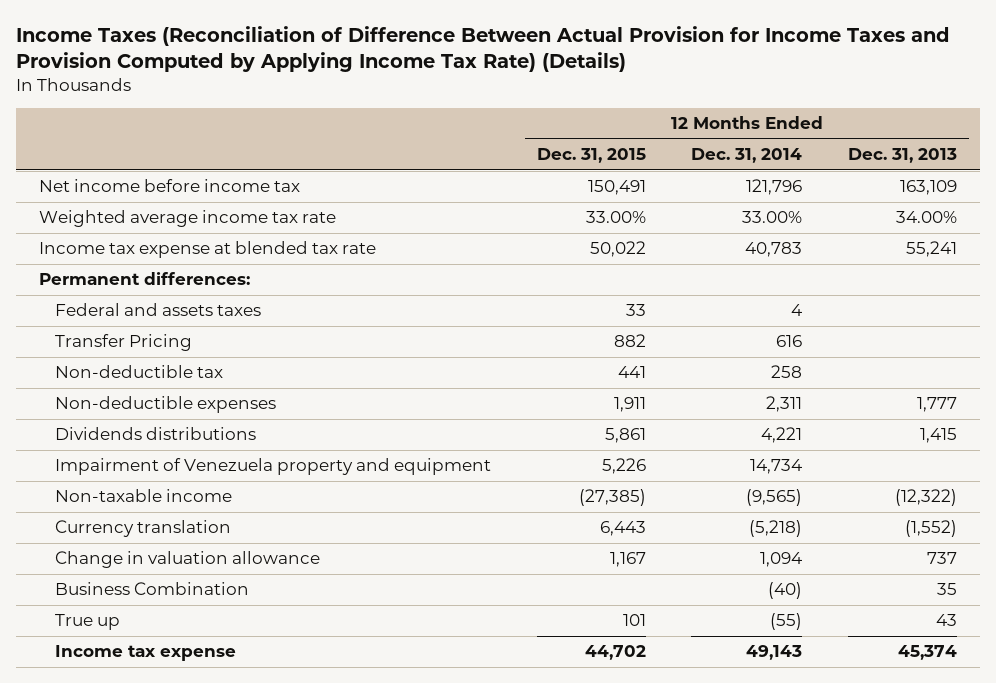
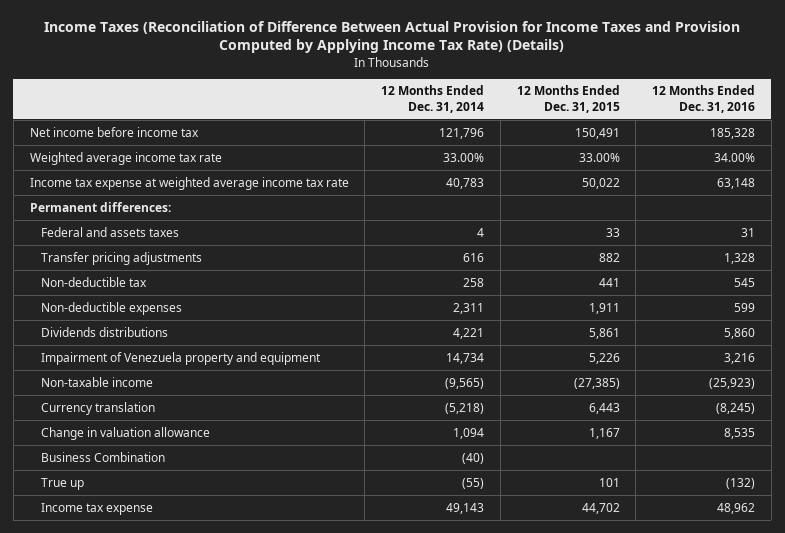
[848,148,958,164] Dec. 31, 2013 -> none
none -> [652,85,756,113] 12 Months Ended Dec. 31, 2016
[38,241,376,259] Income tax expense at blended tax rate -> [29,176,349,190] Income tax expense at weighted average income tax rate
[55,334,193,352] Transfer Pricing -> [41,251,203,265] Transfer pricing adjustments

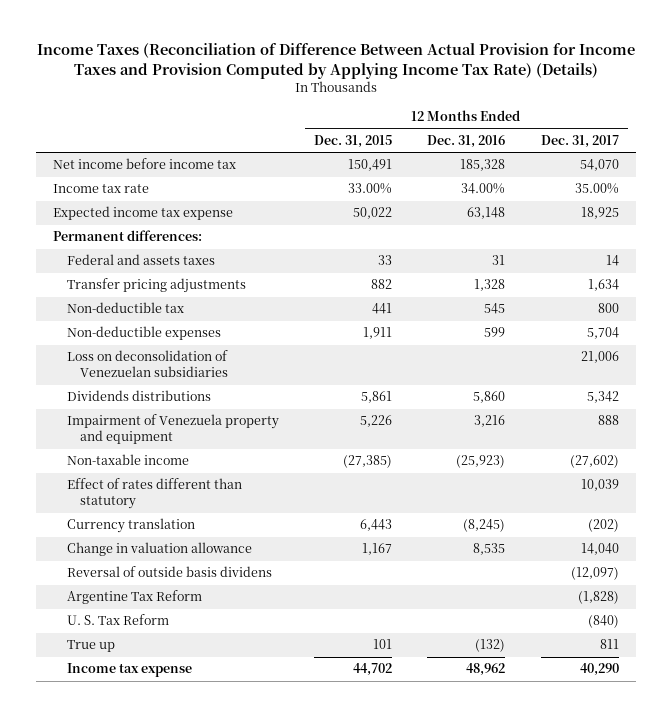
[381,85,485,113] 12 Months Ended Dec. 31, 2014 -> none
none -> [540,135,619,149] Dec. 31, 2017
[29,151,222,165] Weighted average income tax rate -> [53,184,150,194] Income tax rate
[29,176,349,190] Income tax expense at weighted average income tax rate -> [53,206,234,221] Expected income tax expense
none -> [66,350,229,378] Loss on deconsolidation of Venezuelan subsidiaries
none -> [66,478,242,510] Effect of rates different than statutory
[41,451,166,462] Business Combination -> none
none -> [66,566,272,578] Reversal of outside basis dividens
none -> [66,590,202,605] Argentine Tax Reform
none -> [66,614,169,626] U. S. Tax Reform

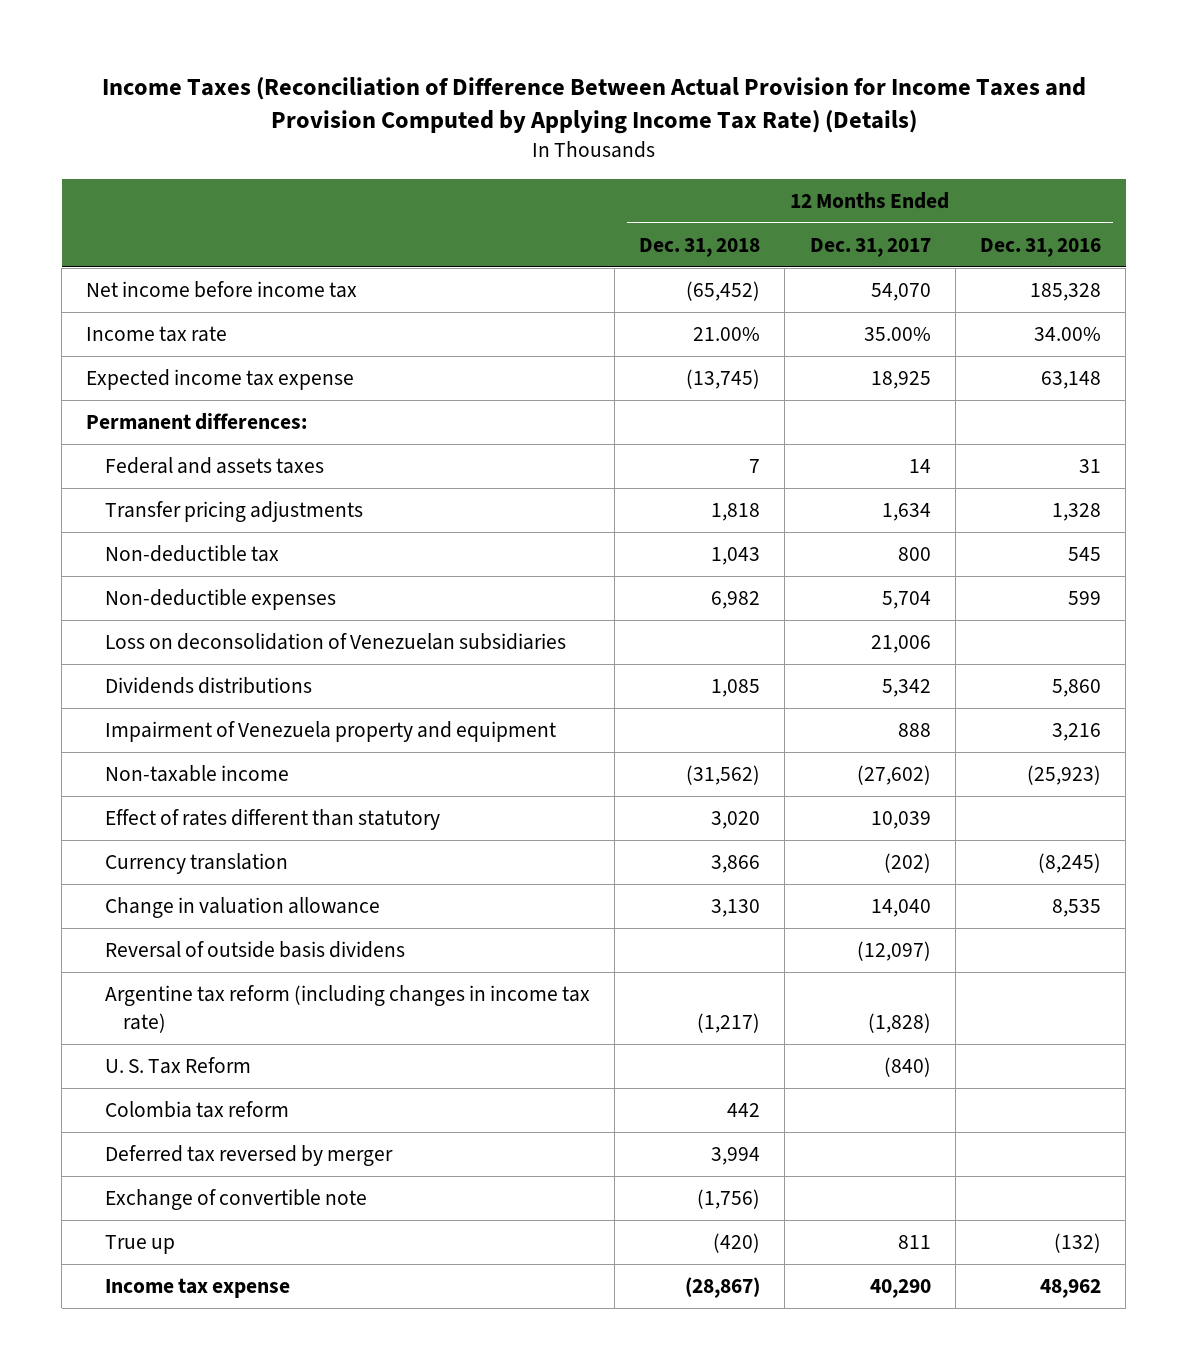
[314,135,393,149] Dec. 31, 2015 -> none
none -> [639,237,761,257] Dec. 31, 2018
[66,590,202,605] Argentine Tax Reform -> [104,985,590,1033] Argentine tax reform (including changes in income tax rate)
none -> [104,1101,289,1119] Colombia tax reform
none -> [104,1145,393,1167] Deferred tax reversed by merger
none -> [104,1189,367,1211] Exchange of convertible note

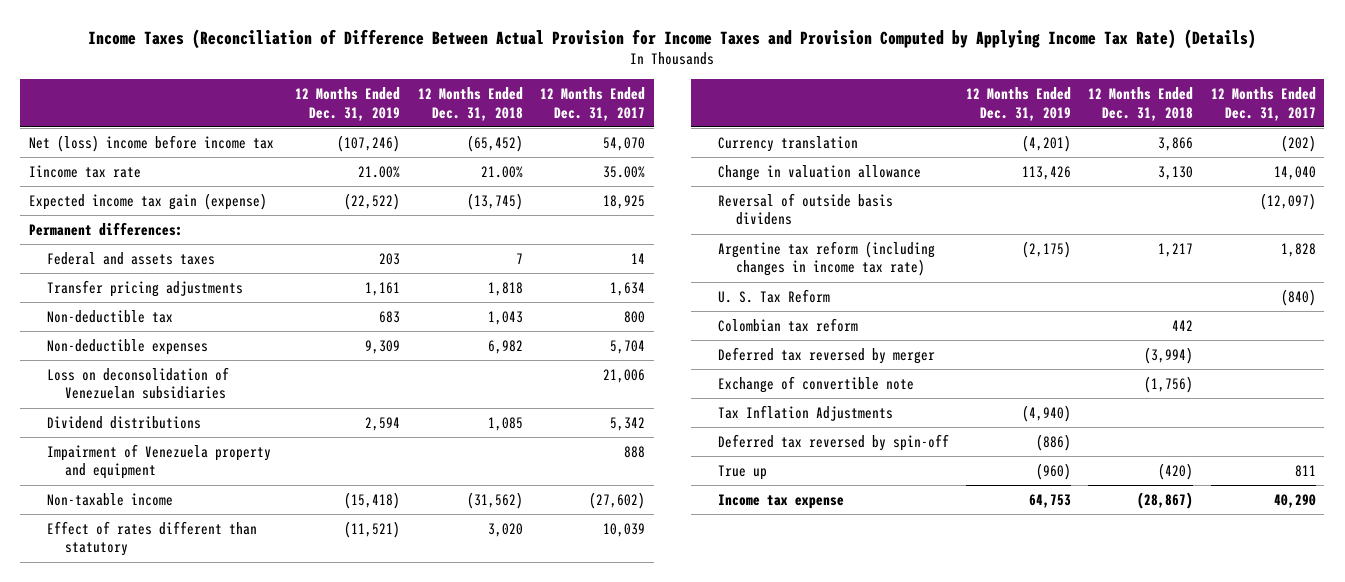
[979,237,1101,257] Dec. 31, 2016 -> none
none -> [295,87,401,121] 12 Months Ended Dec. 31, 2019
[86,281,358,299] Net income before income tax -> [29,134,275,152] Net (loss) income before income tax
[86,326,228,343] Income tax rate -> [29,164,142,178] Iincome tax rate
[86,369,355,391] Expected income tax expense -> [29,192,268,210] Expected income tax gain (expense)
[104,677,312,695] Dividends distributions -> [47,415,202,429] Dividend distributions
[697,1012,761,1033] (1,217) -> [1158,242,1194,257] 1,217
[867,1012,931,1033] (1,828) -> [1280,242,1316,257] 1,828
[104,1101,289,1119] Colombia tax reform -> [717,317,858,332] Colombian tax reform
[711,1147,761,1166] 3,994 -> [1144,346,1194,364] (3,994)
none -> [717,404,893,421] Tax Inflation Adjustments
none -> [717,433,949,451] Deferred tax reversed by spin-off

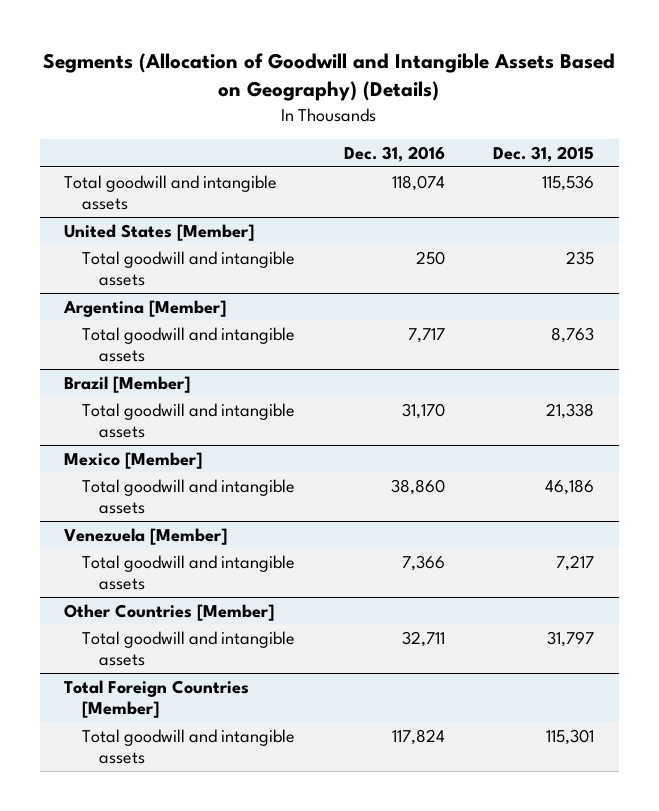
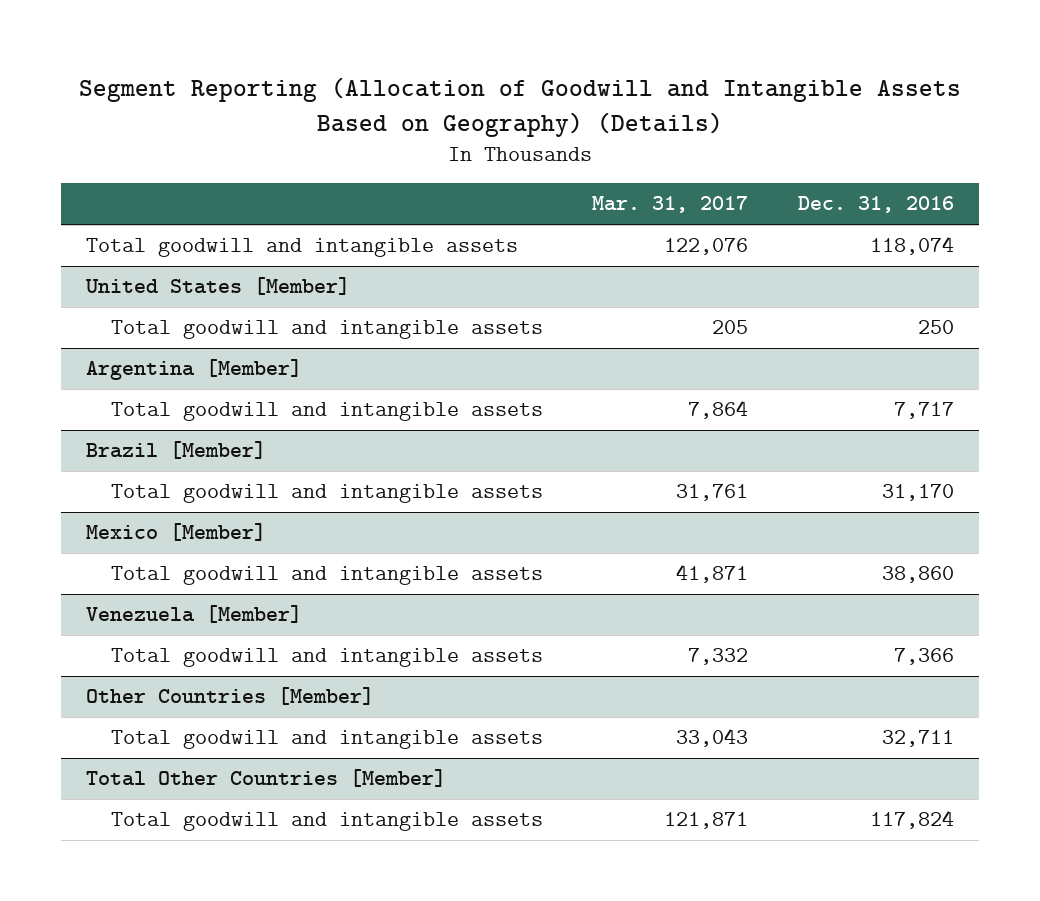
[43,53,616,102] Segments (Allocation of Goodwill and Intangible Assets Based on Geography) (Details) -> [79,76,962,137] Segment Reporting (Allocation of Goodwill and Intangible Assets Based on Geography) (Details)
[493,146,595,163] Dec. 31, 2015 -> none
none -> [592,196,749,214] Mar. 31, 2017
[64,679,250,719] Total Foreign Countries [Member] -> [86,769,447,788] Total Other Countries [Member]

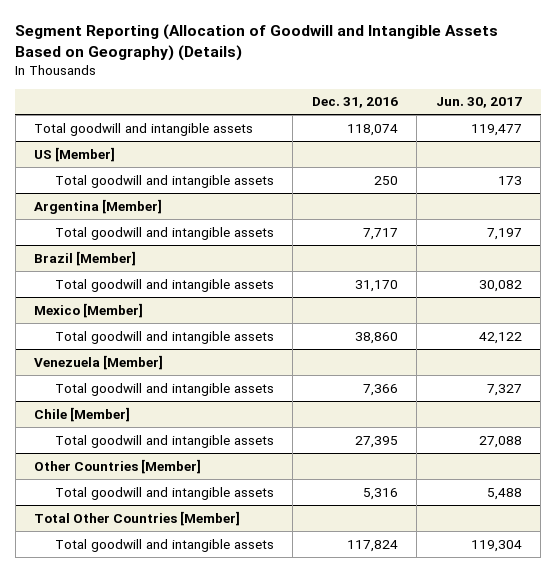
[592,196,749,214] Mar. 31, 2017 -> none
none -> [435,97,522,109] Jun. 30, 2017
[85,277,351,296] United States [Member] -> [34,146,116,162] US [Member]
none -> [34,406,131,422] Chile [Member]
none -> [54,434,274,448] Total goodwill and intangible assets
[882,730,955,748] 32,711 -> [362,487,398,500] 5,316

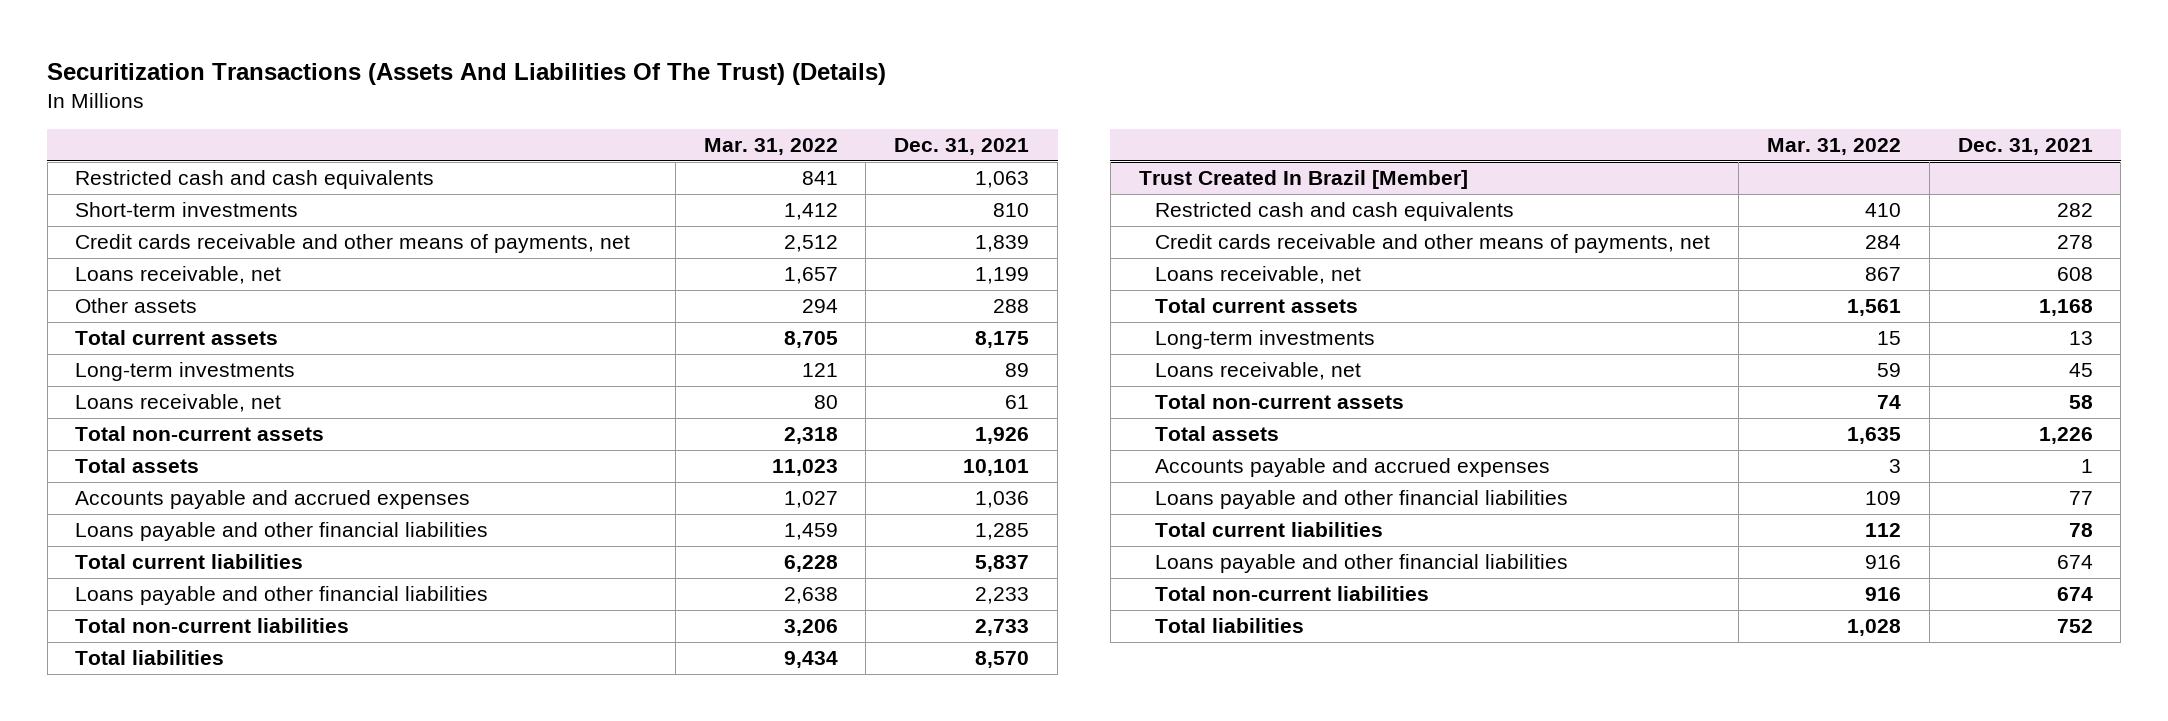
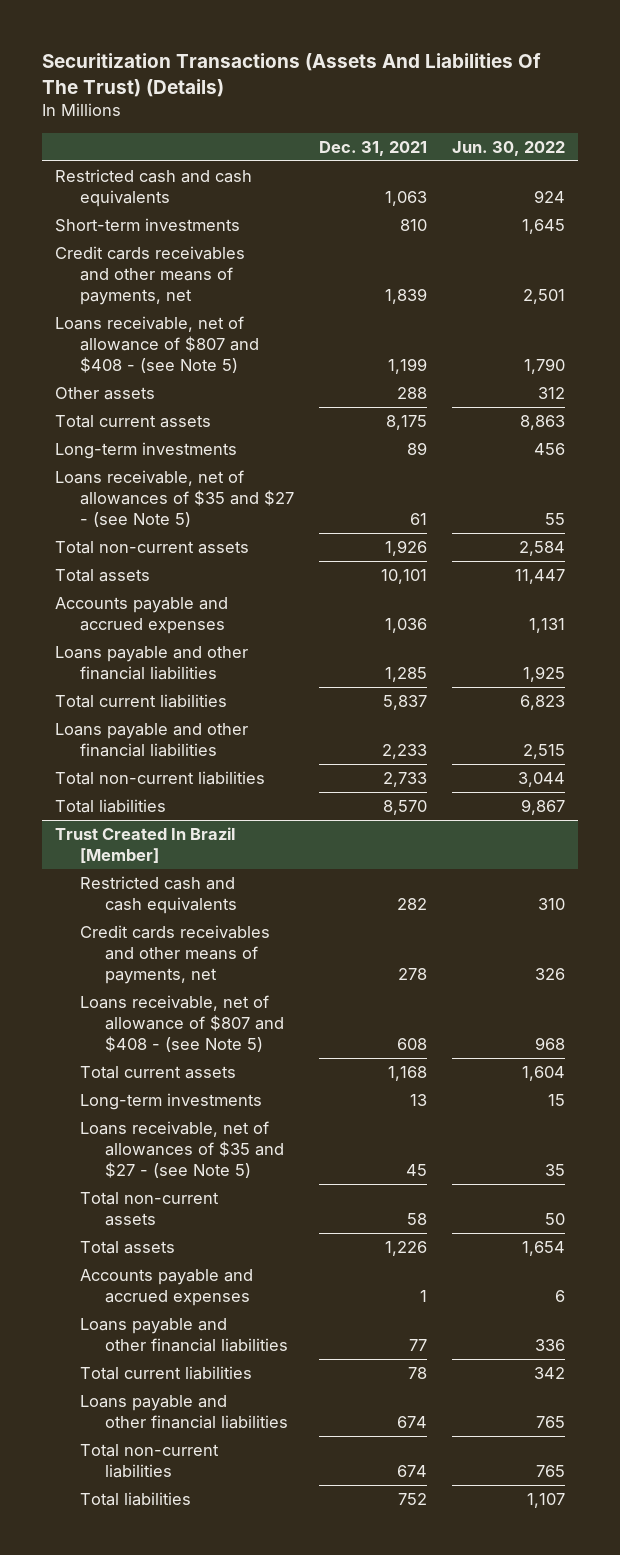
[703,138,838,156] Mar. 31, 2022 -> none
none -> [452,140,566,156] Jun. 30, 2022
[75,234,631,254] Credit cards receivable and other means of payments, net -> [54,246,245,305] Credit cards receivables and other means of payments, net
[75,266,282,285] Loans receivable, net -> [54,316,259,373] Loans receivable, net of allowance of $807 and $408 - (see Note 5)
[75,394,282,413] Loans receivable, net -> [54,470,294,527] Loans receivable, net of allowances of $35 and $27 - (see Note 5)
[1155,234,1711,254] Credit cards receivable and other means of payments, net -> [79,925,270,984] Credit cards receivables and other means of payments, net
[1155,266,1362,285] Loans receivable, net -> [79,995,285,1052] Loans receivable, net of allowance of $807 and $408 - (see Note 5)
[1155,362,1362,381] Loans receivable, net -> [79,1121,285,1178] Loans receivable, net of allowances of $35 and $27 - (see Note 5)

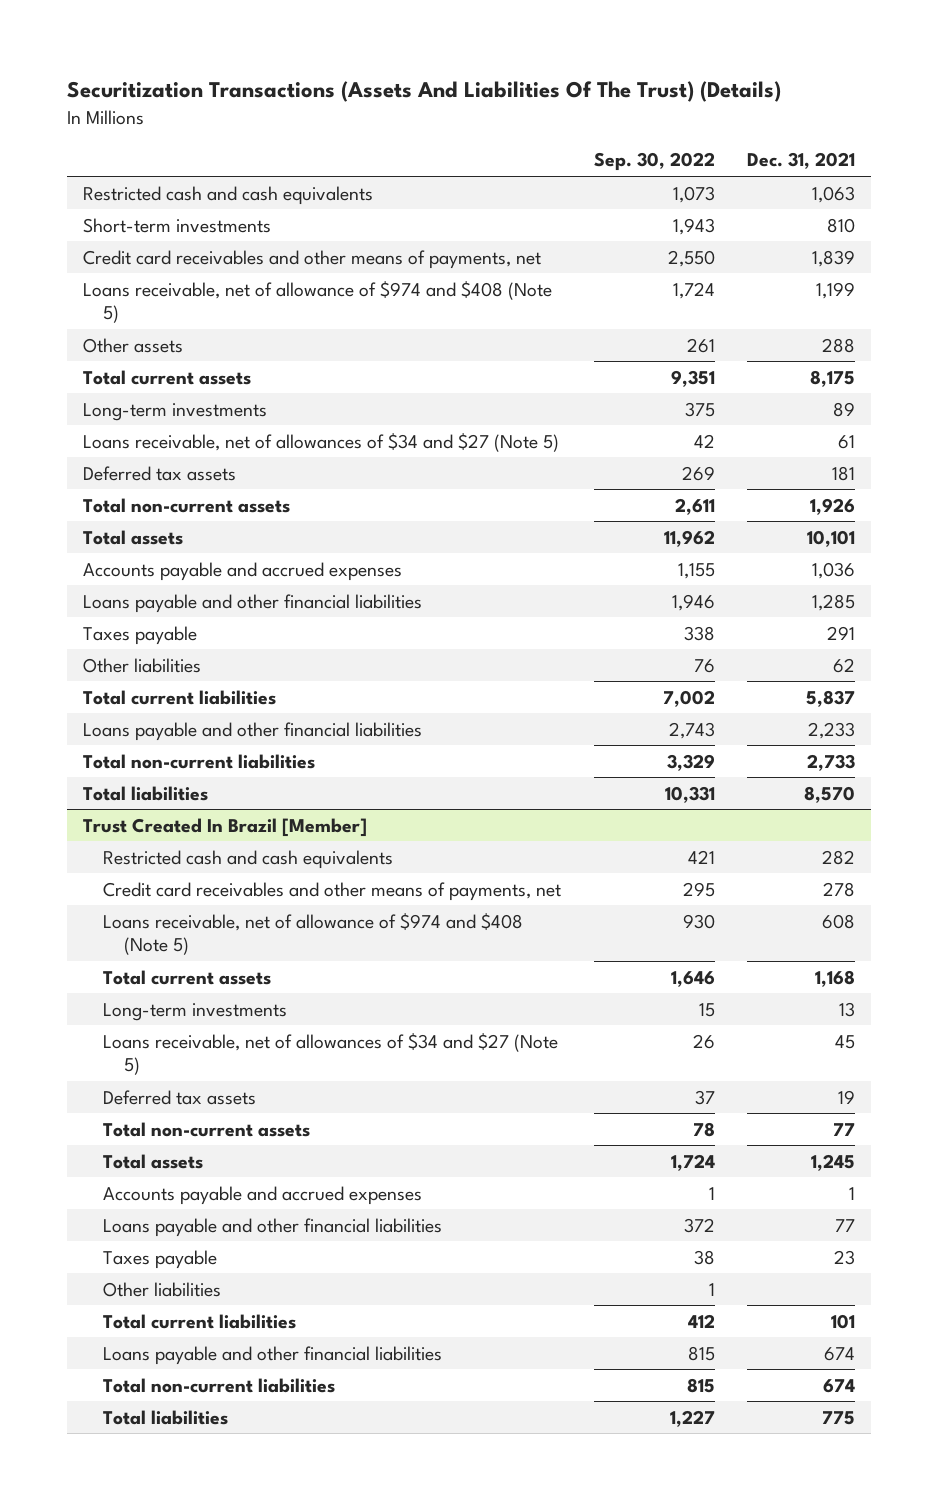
[452,140,566,156] Jun. 30, 2022 -> none
none -> [593,152,715,172] Sep. 30, 2022
[54,246,245,305] Credit cards receivables and other means of payments, net -> [82,249,541,269] Credit card receivables and other means of payments, net
[54,316,259,373] Loans receivable, net of allowance of $807 and $408 - (see Note 5) -> [82,280,552,324] Loans receivable, net of allowance of $974 and $408 (Note 5)
[54,470,294,527] Loans receivable, net of allowances of $35 and $27 - (see Note 5) -> [82,432,559,452] Loans receivable, net of allowances of $34 and $27 (Note 5)
none -> [82,465,236,481] Deferred tax assets
none -> [82,625,197,645] Taxes payable
none -> [82,657,201,673] Other liabilities
[79,925,270,984] Credit cards receivables and other means of payments, net -> [103,881,562,901] Credit card receivables and other means of payments, net
[79,995,285,1052] Loans receivable, net of allowance of $807 and $408 - (see Note 5) -> [103,912,524,956] Loans receivable, net of allowance of $974 and $408 (Note 5)
[79,1121,285,1178] Loans receivable, net of allowances of $35 and $27 - (see Note 5) -> [103,1032,559,1076] Loans receivable, net of allowances of $34 and $27 (Note 5)
none -> [103,1089,257,1105] Deferred tax assets
[407,1212,428,1225] 58 -> [832,1122,855,1136] 77
[385,1241,428,1257] 1,226 -> [810,1153,855,1171] 1,245
none -> [103,1249,218,1269] Taxes payable
none -> [103,1281,222,1297] Other liabilities
[408,1367,428,1380] 78 -> [830,1313,855,1329] 101
[398,1493,428,1506] 752 -> [821,1410,855,1425] 775

